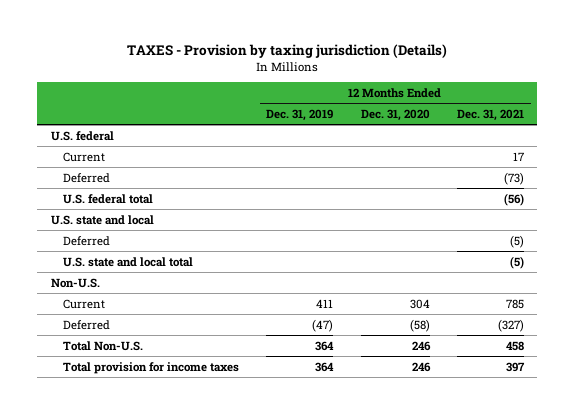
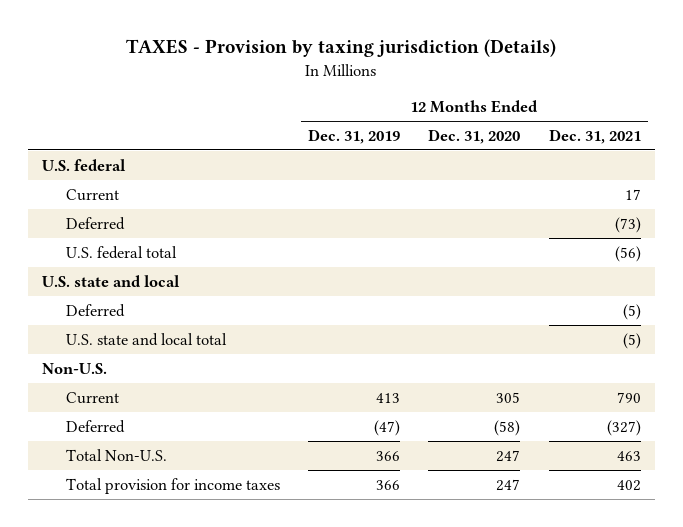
[316,298,334,308] 411 -> [375,392,400,403] 413
[409,298,430,309] 304 -> [496,391,521,403] 305
[505,298,524,309] 785 -> [616,391,641,403] 790
[315,340,335,351] 364 -> [375,450,400,461] 366
[411,340,431,351] 246 -> [496,449,521,462] 247
[505,340,524,351] 458 -> [616,450,641,461] 463
[315,361,335,372] 364 -> [375,479,400,490] 366
[411,361,431,372] 246 -> [496,478,521,491] 247
[505,361,525,372] 397 -> [616,479,641,491] 402

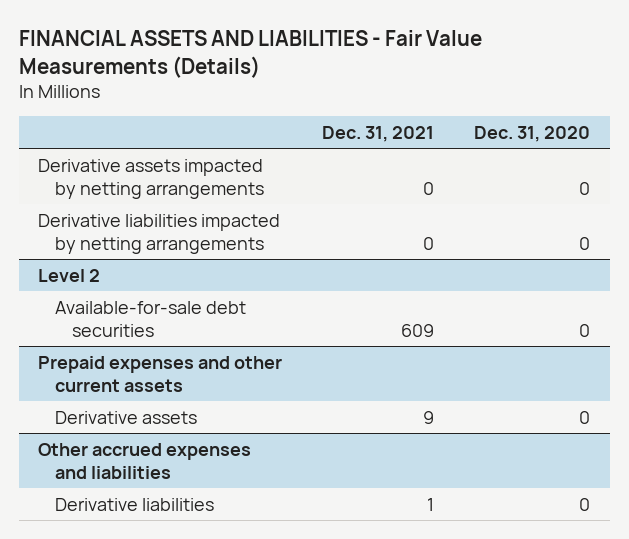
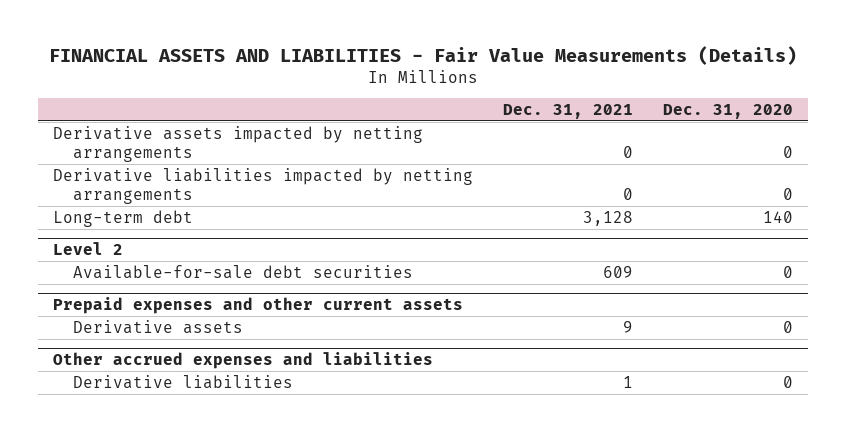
none -> [52,209,193,227] Long-term debt

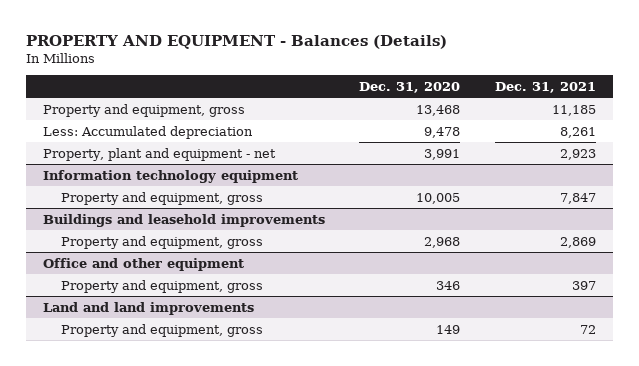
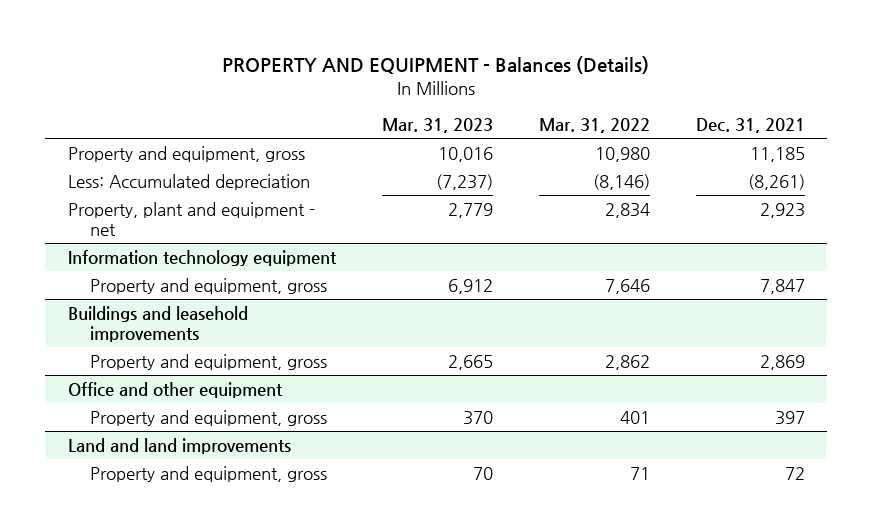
[359,81,461,93] Dec. 31, 2020 -> none
none -> [381,118,493,134] Mar. 31, 2023
none -> [538,118,650,134] Mar. 31, 2022
[559,126,596,138] 8,261 -> [747,173,805,190] (8,261)

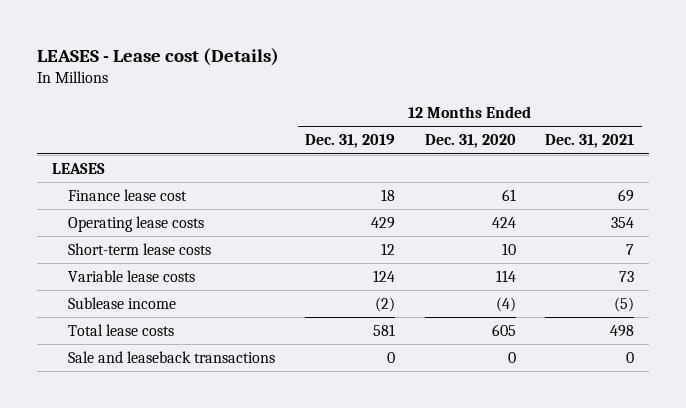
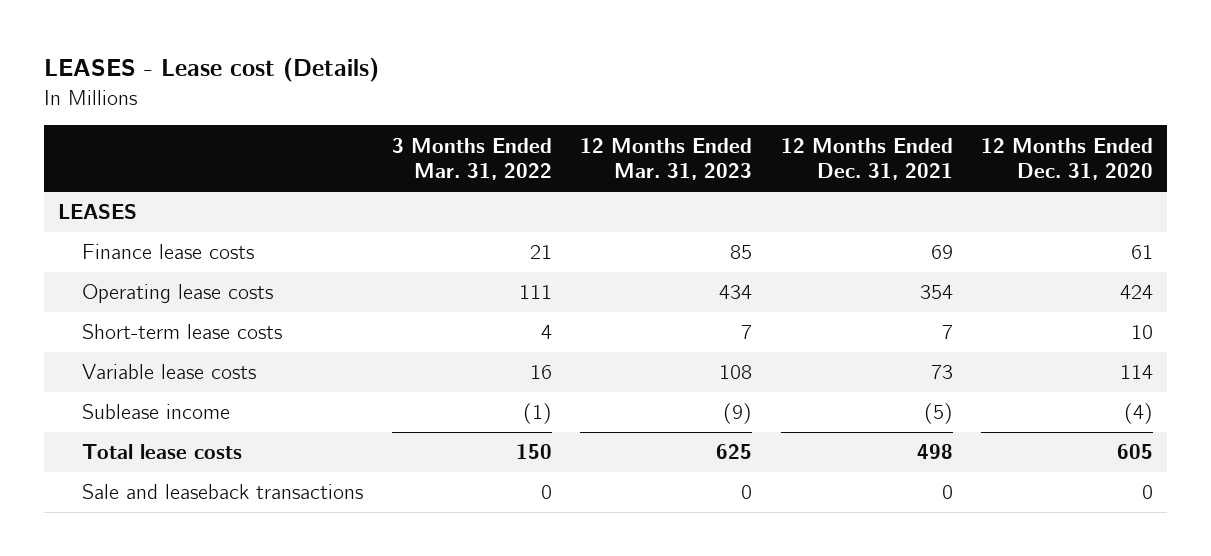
[304,134,395,149] Dec. 31, 2019 -> none
none -> [391,137,552,181] 3 Months Ended Mar. 31, 2022
none -> [580,137,753,181] 12 Months Ended Mar. 31, 2023
[68,189,188,202] Finance lease cost -> [82,244,255,260] Finance lease costs

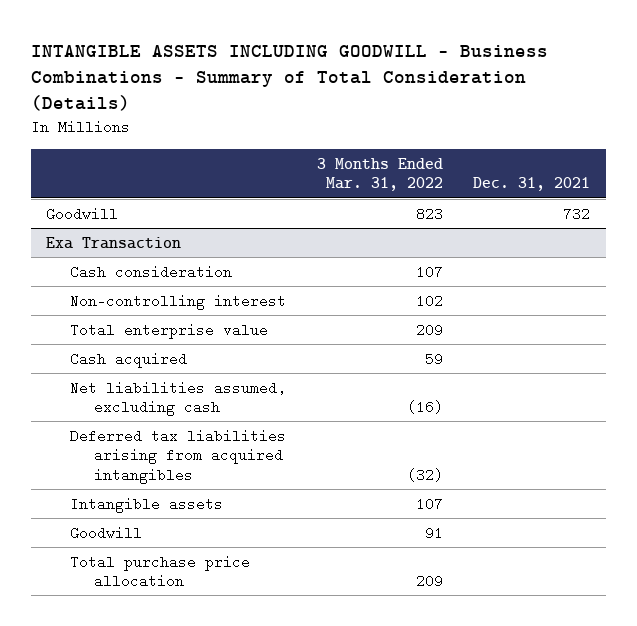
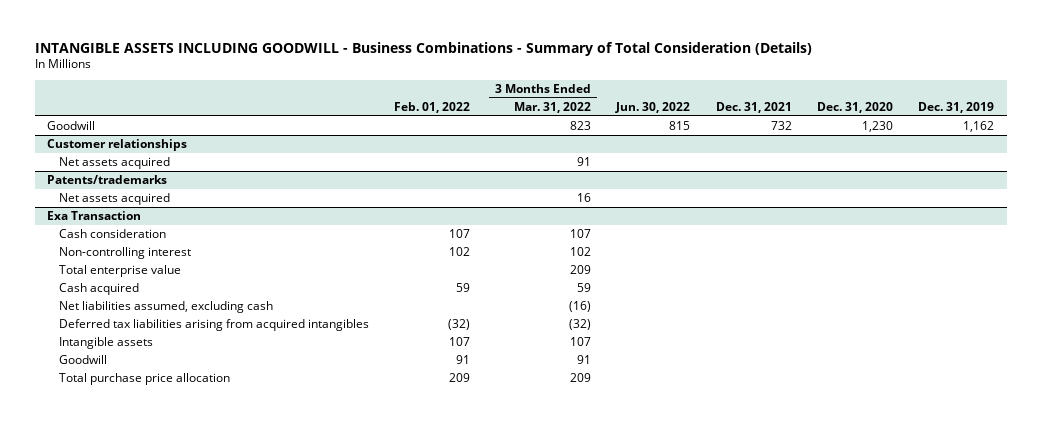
none -> [393,101,470,113] Feb. 01, 2022
none -> [615,101,691,113] Jun. 30, 2022
none -> [816,101,893,113] Dec. 31, 2020
none -> [917,101,994,113] Dec. 31, 2019
none -> [47,139,188,152] Customer relationships
none -> [58,157,170,170] Net assets acquired
none -> [47,175,168,185] Patents/trademarks
none -> [58,193,170,206] Net assets acquired

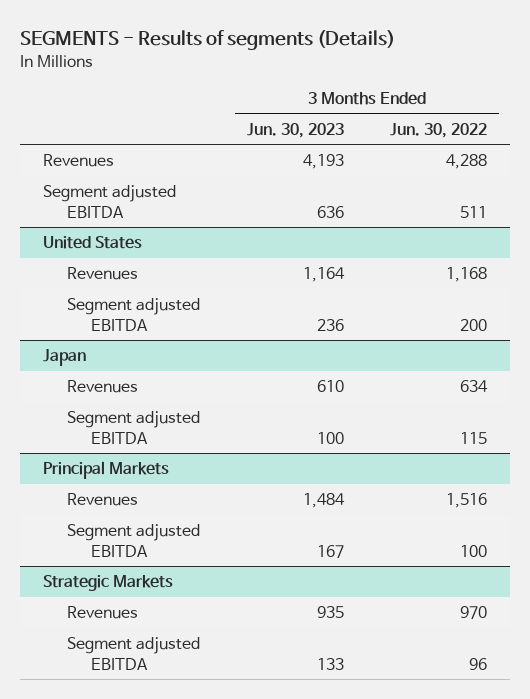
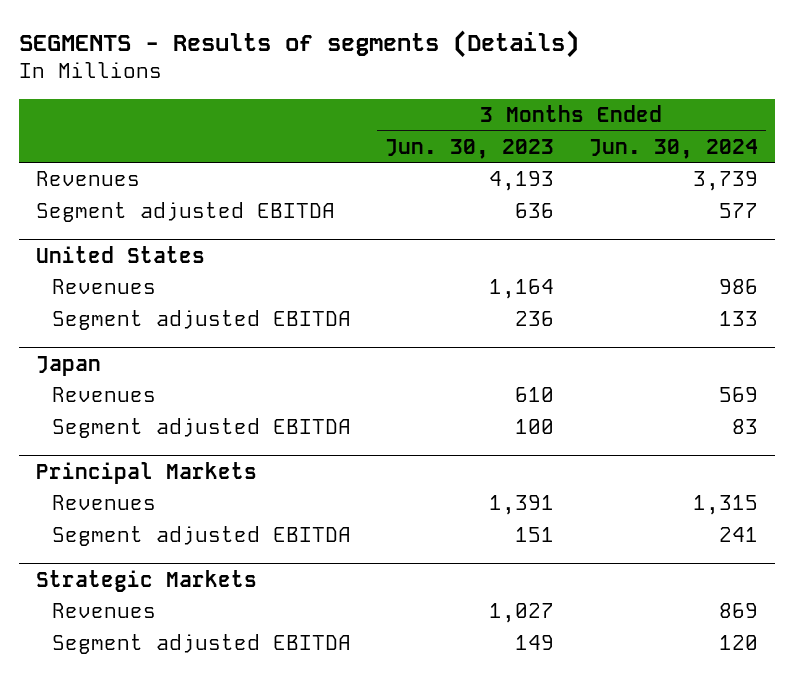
[389,122,487,138] Jun. 30, 2022 -> none
none -> [588,138,758,159] Jun. 30, 2024
[302,493,345,509] 1,484 -> [489,495,555,516] 1,391
[316,544,344,558] 167 -> [515,527,555,543] 151
[316,606,344,619] 935 -> [489,603,555,624] 1,027
[316,657,344,670] 133 -> [515,635,555,651] 149

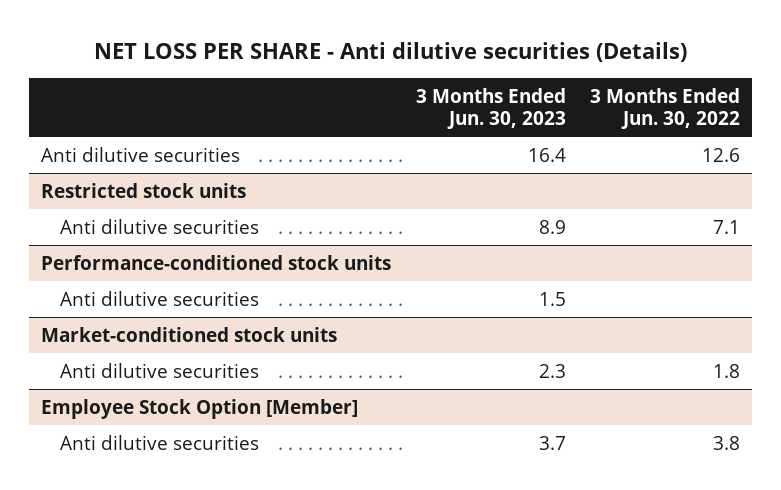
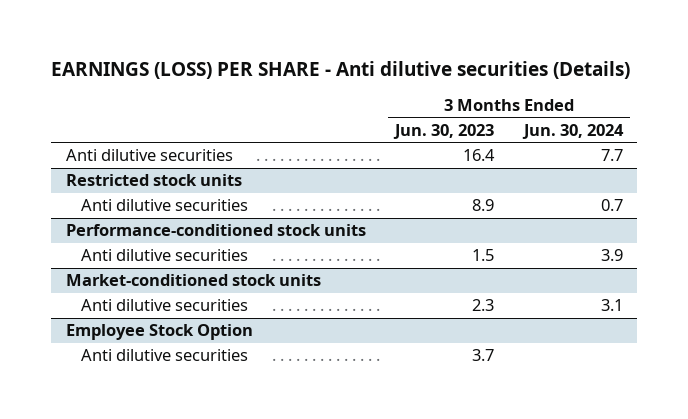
[93,42,687,63] NET LOSS PER SHARE - Anti dilutive securities (Details) -> [50,61,630,80] EARNINGS (LOSS) PER SHARE - Anti dilutive securities (Details)
[589,87,740,130] 3 Months Ended Jun. 30, 2022 -> none
none -> [521,123,624,139] Jun. 30, 2024
[41,398,359,419] Employee Stock Option [Member] -> [65,324,253,341] Employee Stock Option

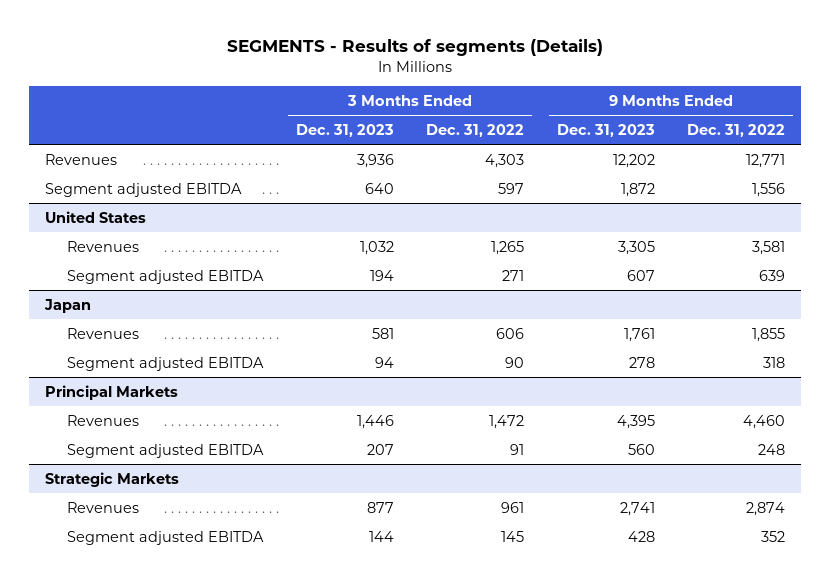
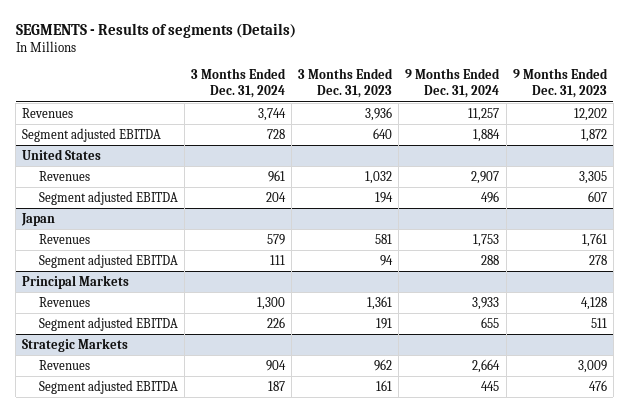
[426,123,525,137] Dec. 31, 2022 -> none
[687,123,786,137] Dec. 31, 2022 -> none
none -> [191,68,287,99] 3 Months Ended Dec. 31, 2024
none -> [405,68,501,99] 9 Months Ended Dec. 31, 2024
[356,414,394,429] 1,446 -> [367,295,393,310] 1,361
[616,414,655,429] 4,395 -> [580,296,607,310] 4,128
[366,443,394,455] 207 -> [376,317,393,329] 191
[627,443,655,455] 560 -> [590,317,607,328] 511
[366,501,394,513] 877 -> [374,358,393,371] 962
[619,501,655,516] 2,741 -> [577,359,607,373] 3,009
[368,530,394,542] 144 -> [376,379,393,391] 161
[627,530,655,542] 428 -> [588,379,607,391] 476

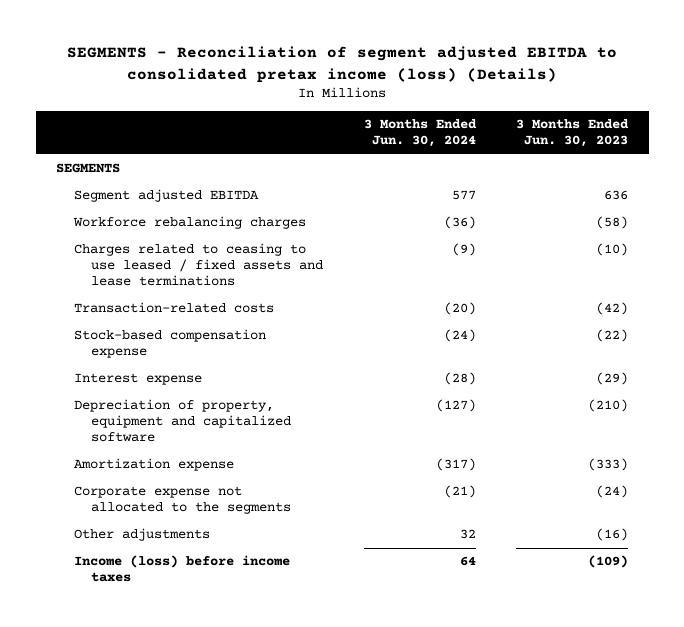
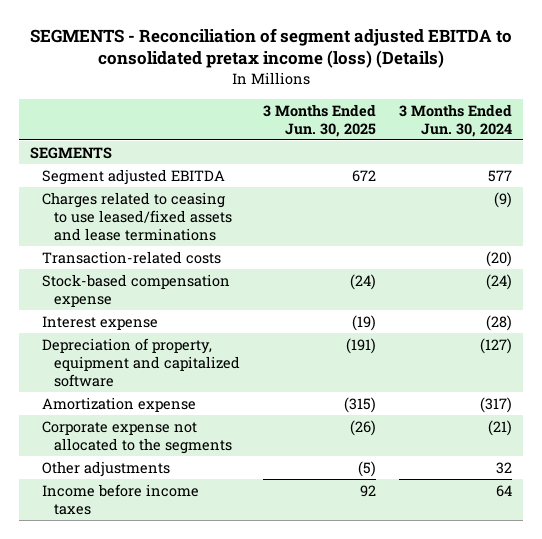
[516,119,630,148] 3 Months Ended Jun. 30, 2023 -> none
none -> [262,103,376,137] 3 Months Ended Jun. 30, 2025
[72,216,306,230] Workforce rebalancing charges -> none
[73,243,324,287] Charges related to ceasing to use leased / fixed assets and lease terminations -> [42,191,232,241] Charges related to ceasing to use leased/fixed assets and lease terminations
[73,555,290,583] Income (loss) before income taxes -> [42,483,200,515] Income before income taxes

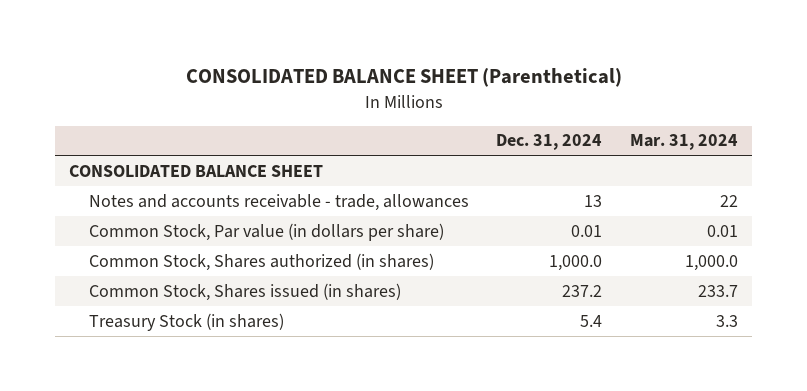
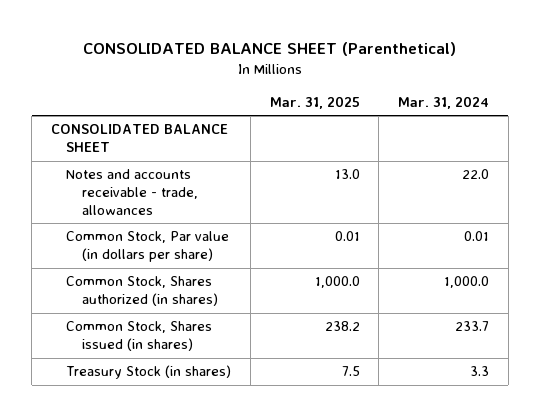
[496,134,603,151] Dec. 31, 2024 -> none
none -> [269,95,360,109] Mar. 31, 2025
[719,194,738,207] 22 -> [461,169,489,180] 22.0

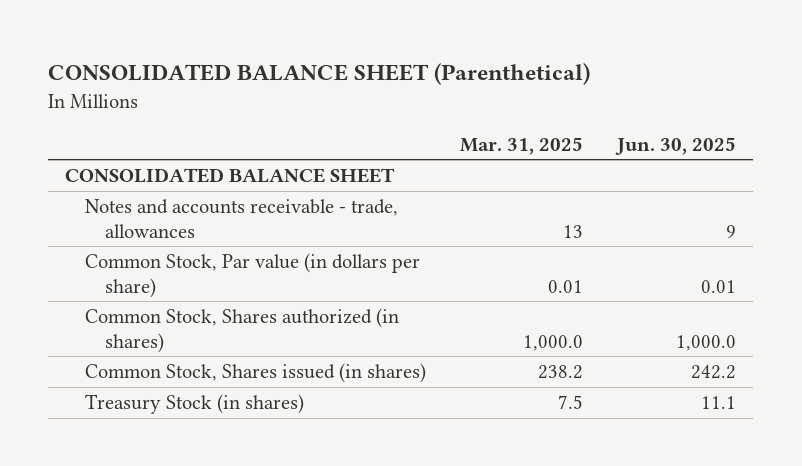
[397,95,489,109] Mar. 31, 2024 -> none
none -> [615,136,737,155] Jun. 30, 2025
[334,169,360,180] 13.0 -> [563,224,584,238] 13

